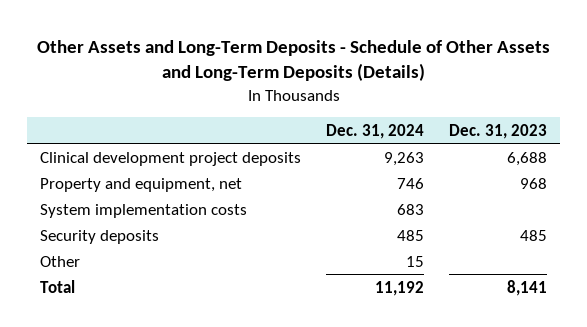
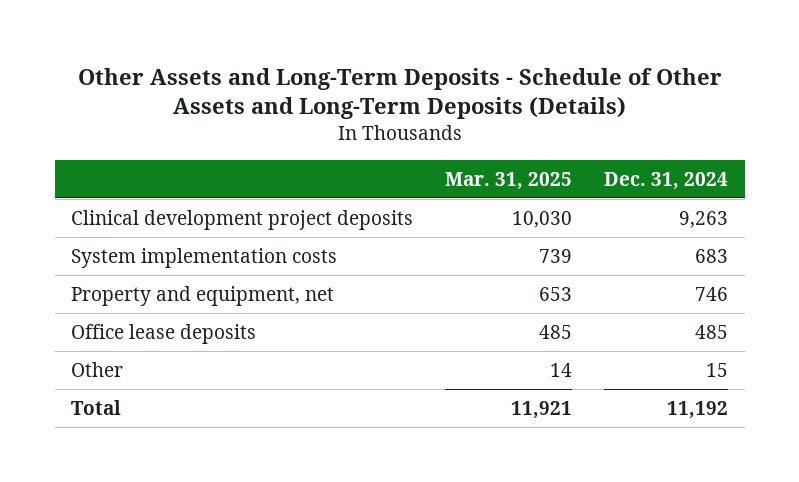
[449,123,548,139] Dec. 31, 2023 -> none
none -> [445,171,573,190] Mar. 31, 2025
[39,177,242,192] Property and equipment, net -> [70,285,334,306] Property and equipment, net
[39,229,159,244] Security deposits -> [70,323,256,344] Office lease deposits

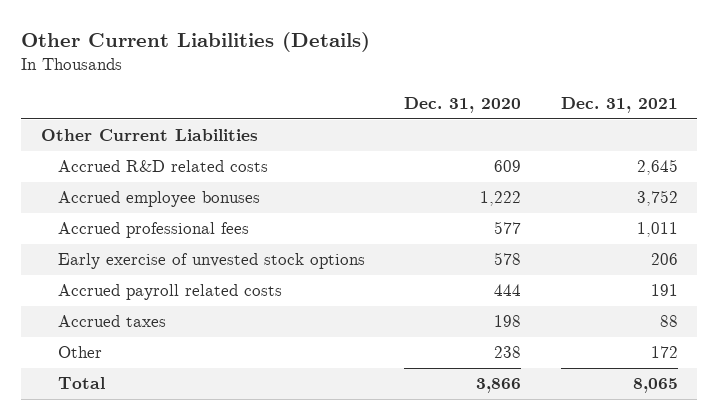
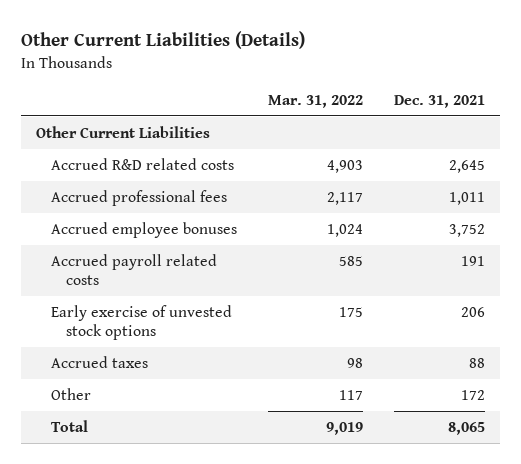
[404,97,522,114] Dec. 31, 2020 -> none
none -> [268,94,364,108] Mar. 31, 2022
[57,191,260,208] Accrued employee bonuses -> [51,221,238,238] Accrued employee bonuses
[57,253,365,270] Early exercise of unvested stock options -> [51,304,233,341] Early exercise of unvested stock options

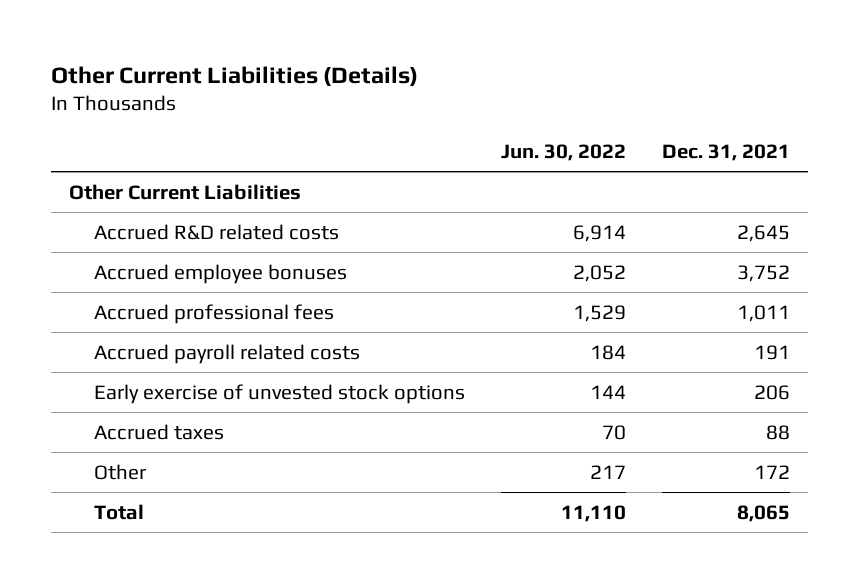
[268,94,364,108] Mar. 31, 2022 -> none
none -> [500,143,626,161] Jun. 30, 2022
[51,189,228,206] Accrued professional fees -> [93,303,334,324] Accrued professional fees

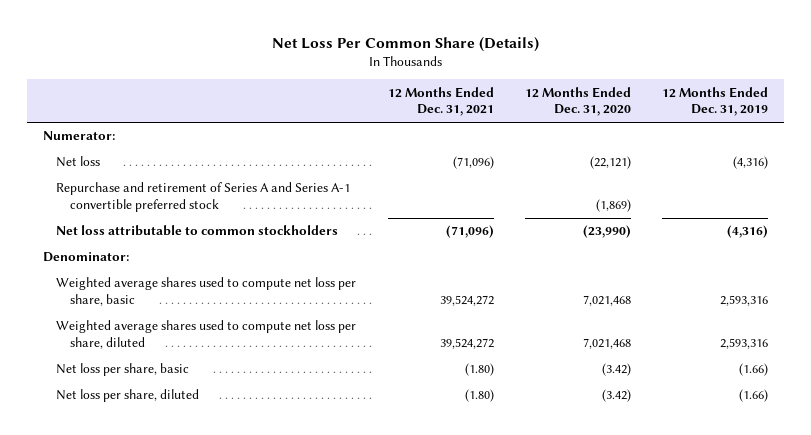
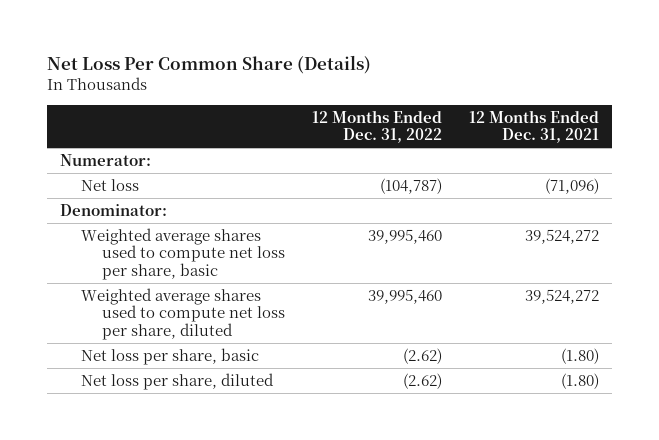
[524,86,631,117] 12 Months Ended Dec. 31, 2020 -> none
[662,86,769,117] 12 Months Ended Dec. 31, 2019 -> none
none -> [311,109,442,143] 12 Months Ended Dec. 31, 2022
[56,182,351,212] Repurchase and retirement of Series A and Series A-1 convertible preferred stock -> none
[56,225,339,237] Net loss attributable to common stockholders -> none

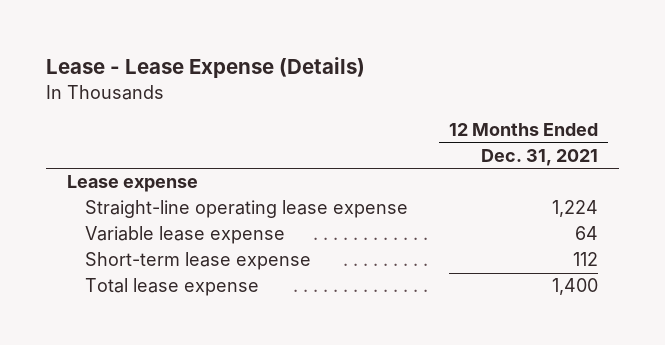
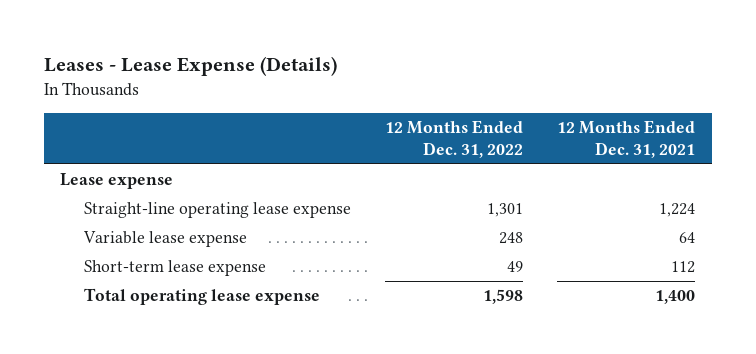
[46,57,366,79] Lease - Lease Expense (Details) -> [43,56,337,77] Leases - Lease Expense (Details)
none -> [385,119,524,159] 12 Months Ended Dec. 31, 2022
[84,278,259,297] Total lease expense -> [84,288,321,306] Total operating lease expense

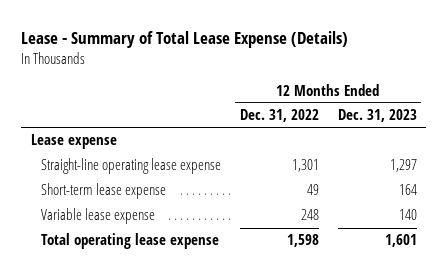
[43,56,337,77] Leases - Lease Expense (Details) -> [21,31,349,49] Lease - Summary of Total Lease Expense (Details)
[557,119,696,159] 12 Months Ended Dec. 31, 2021 -> none
none -> [337,109,417,123] Dec. 31, 2023
[83,231,248,248] Variable lease expense -> [41,208,156,225] Variable lease expense

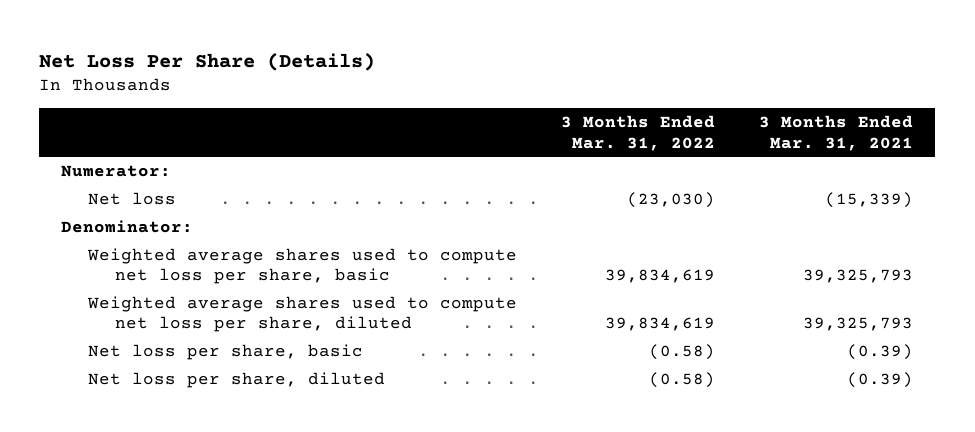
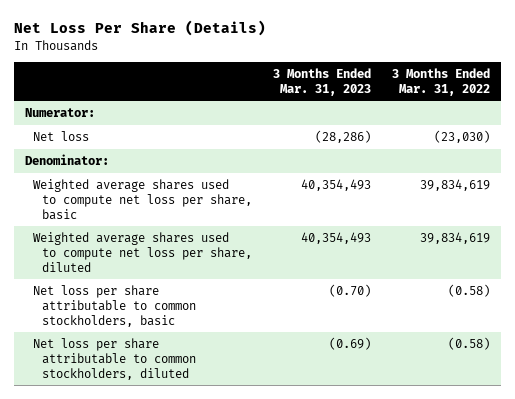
[759,115,914,151] 3 Months Ended Mar. 31, 2021 -> none
none -> [273,67,372,96] 3 Months Ended Mar. 31, 2023
[88,343,364,360] Net loss per share, basic -> [33,285,196,327] Net loss per share attributable to common stockholders, basic
[88,371,386,388] Net loss per share, diluted -> [33,338,196,380] Net loss per share attributable to common stockholders, diluted

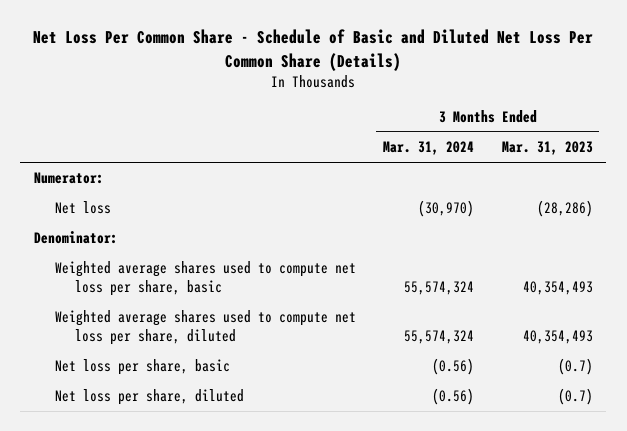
[14,20,267,37] Net Loss Per Share (Details) -> [33,29,594,71] Net Loss Per Common Share - Schedule of Basic and Diluted Net Loss Per Common Share (Details)
[392,67,491,96] 3 Months Ended Mar. 31, 2022 -> none
none -> [383,141,475,156] Mar. 31, 2024
[33,285,196,327] Net loss per share attributable to common stockholders, basic -> [54,359,230,376] Net loss per share, basic
[329,284,372,298] (0.70) -> [557,358,593,376] (0.7)
[33,338,196,380] Net loss per share attributable to common stockholders, diluted -> [54,389,244,406] Net loss per share, diluted
[329,337,372,351] (0.69) -> [557,388,593,406] (0.7)

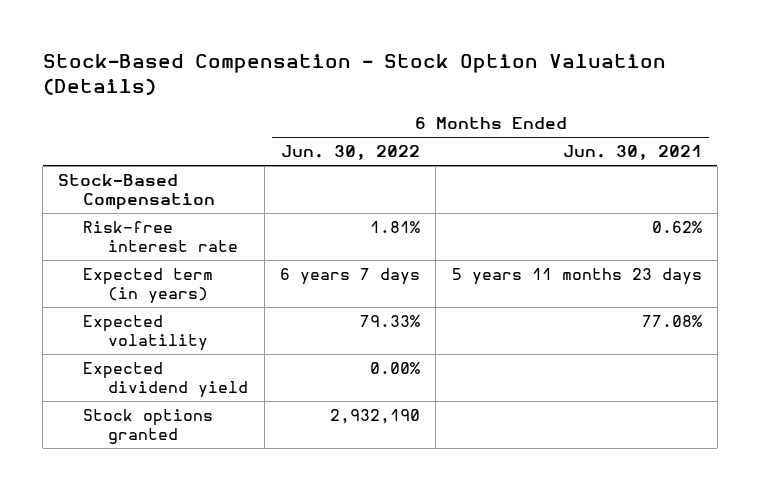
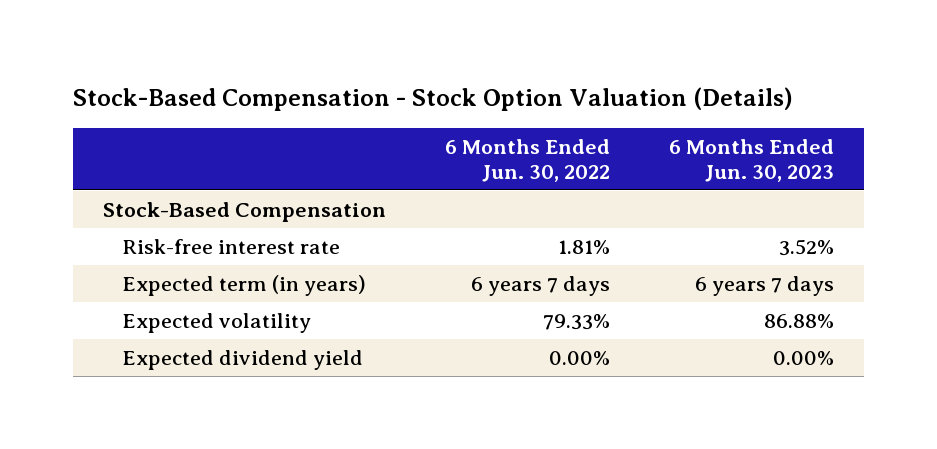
[562,145,702,161] Jun. 30, 2021 -> none
none -> [669,138,835,182] 6 Months Ended Jun. 30, 2023
[83,409,214,444] Stock options granted -> none

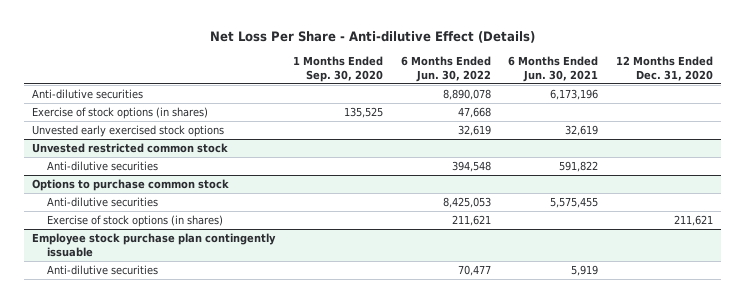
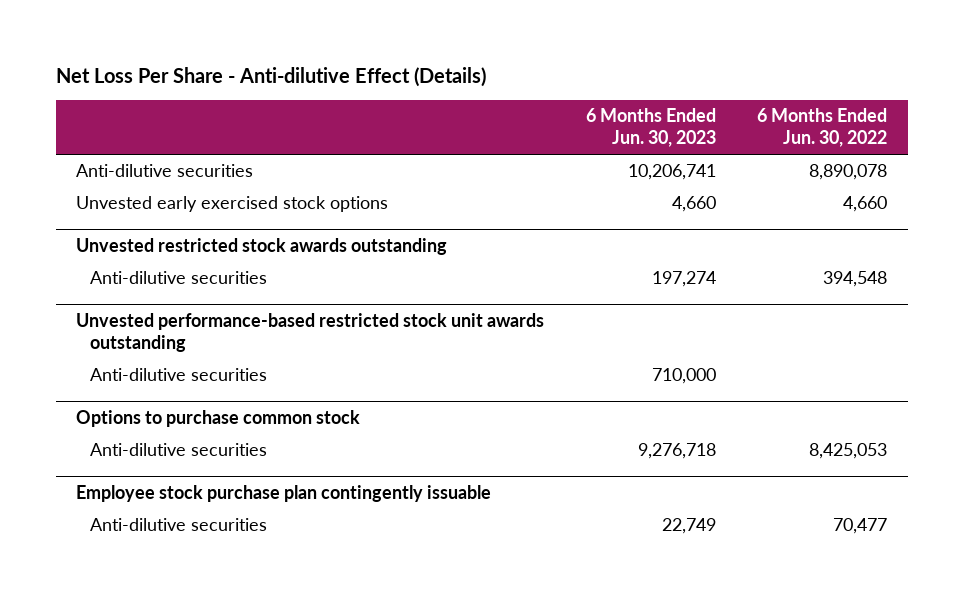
[293,55,384,82] 1 Months Ended Sep. 30, 2020 -> none
[508,55,599,82] 6 Months Ended Jun. 30, 2021 -> none
[615,55,713,81] 12 Months Ended Dec. 31, 2020 -> none
none -> [585,108,716,148] 6 Months Ended Jun. 30, 2023
[32,107,209,120] Exercise of stock options (in shares) -> none
[457,125,491,137] 32,619 -> [843,196,888,213] 4,660
[32,143,229,154] Unvested restricted common stock -> [76,238,448,256] Unvested restricted stock awards outstanding
none -> [76,313,545,353] Unvested performance-based restricted stock unit awards outstanding
none -> [90,368,268,382] Anti-dilutive securities
[46,215,223,228] Exercise of stock options (in shares) -> none

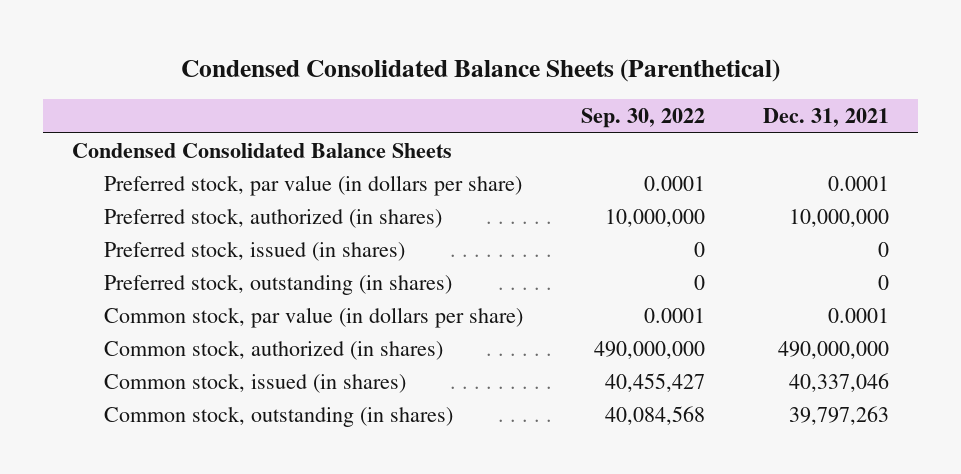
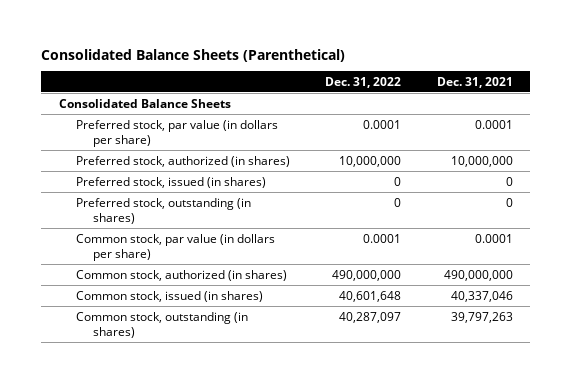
[180,59,780,83] Condensed Consolidated Balance Sheets (Parenthetical) -> [40,48,345,62] Consolidated Balance Sheets (Parenthetical)
[581,108,706,129] Sep. 30, 2022 -> none
none -> [325,76,402,88] Dec. 31, 2022
[72,142,453,158] Condensed Consolidated Balance Sheets -> [58,98,231,108] Consolidated Balance Sheets

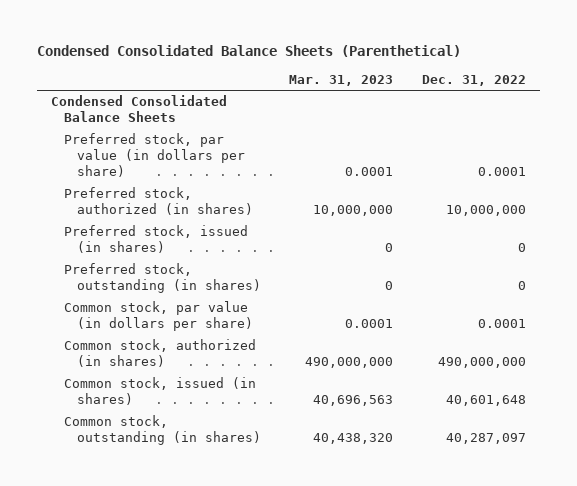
[40,48,345,62] Consolidated Balance Sheets (Parenthetical) -> [36,44,461,57] Condensed Consolidated Balance Sheets (Parenthetical)
[436,76,513,88] Dec. 31, 2021 -> none
none -> [289,74,394,86] Mar. 31, 2023
[58,98,231,108] Consolidated Balance Sheets -> [50,95,227,123] Condensed Consolidated Balance Sheets

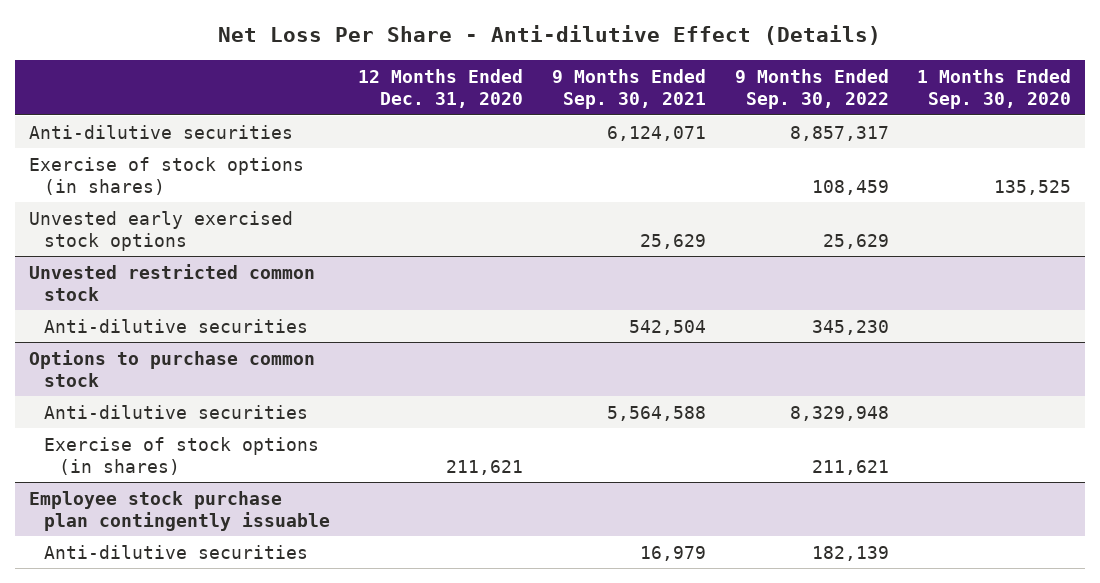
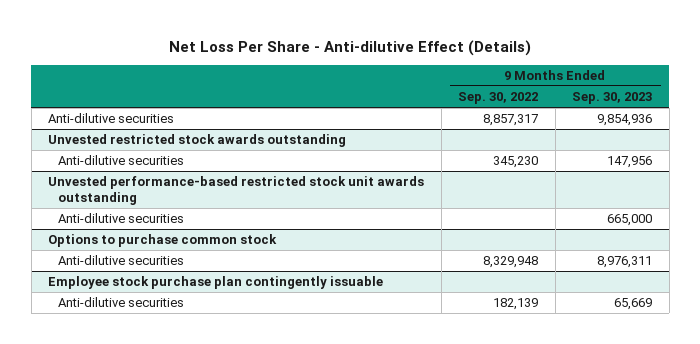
[358,69,524,109] 12 Months Ended Dec. 31, 2020 -> none
[551,69,706,110] 9 Months Ended Sep. 30, 2021 -> none
[917,69,1072,110] 1 Months Ended Sep. 30, 2020 -> none
none -> [572,92,653,105] Sep. 30, 2023
[28,156,304,195] Exercise of stock options (in shares) -> none
[28,210,293,251] Unvested early exercised stock options -> none
[28,263,315,301] Unvested restricted common stock -> [48,134,347,148] Unvested restricted stock awards outstanding
none -> [48,176,425,206] Unvested performance-based restricted stock unit awards outstanding
none -> [58,213,185,224] Anti-dilutive securities
[43,436,319,475] Exercise of stock options (in shares) -> none

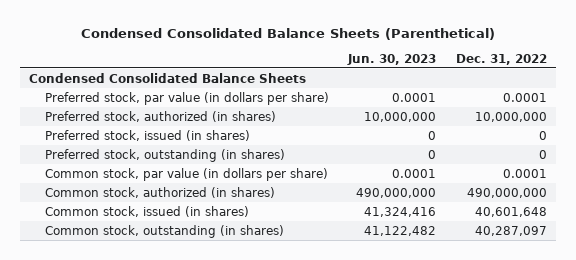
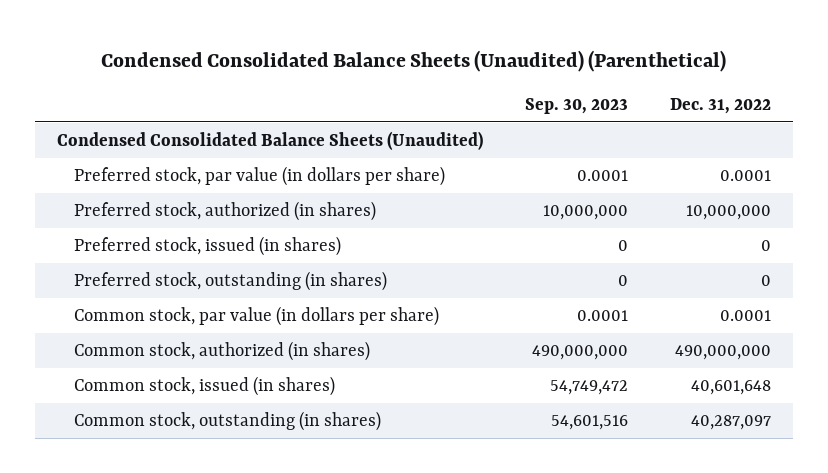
[81,27,496,40] Condensed Consolidated Balance Sheets (Parenthetical) -> [101,49,727,72] Condensed Consolidated Balance Sheets (Unaudited) (Parenthetical)
[347,53,437,65] Jun. 30, 2023 -> none
none -> [525,98,629,115] Sep. 30, 2023
[29,72,307,83] Condensed Consolidated Balance Sheets -> [56,131,483,151] Condensed Consolidated Balance Sheets (Unaudited)

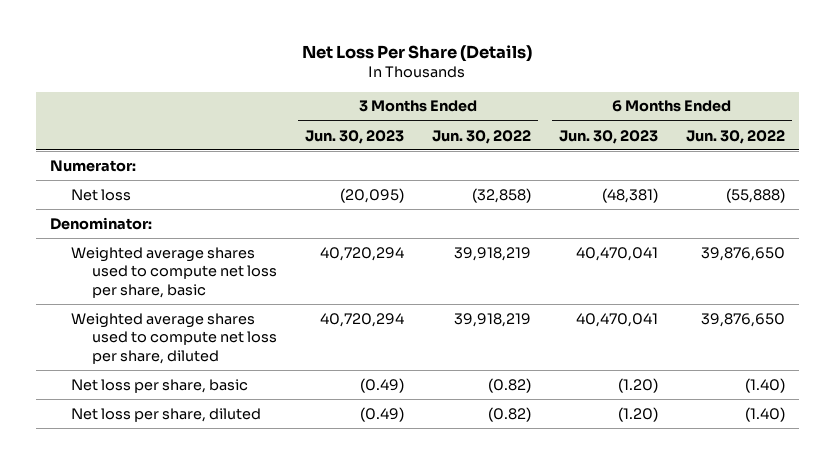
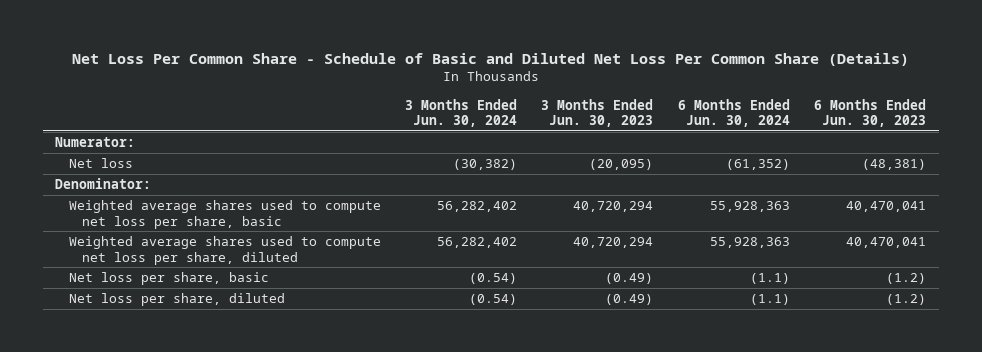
[302,44,533,62] Net Loss Per Share (Details) -> [71,52,909,66] Net Loss Per Common Share - Schedule of Basic and Diluted Net Loss Per Common Share (Details)
[431,129,531,144] Jun. 30, 2022 -> none
[686,129,786,144] Jun. 30, 2022 -> none
none -> [404,98,517,128] 3 Months Ended Jun. 30, 2024
none -> [677,98,790,128] 6 Months Ended Jun. 30, 2024
[617,377,658,393] (1.20) -> [886,273,927,285] (1.2)
[617,406,658,422] (1.20) -> [886,294,927,306] (1.2)

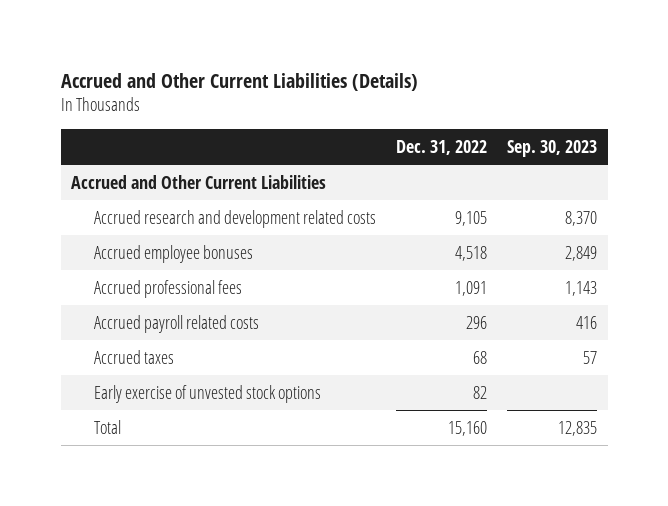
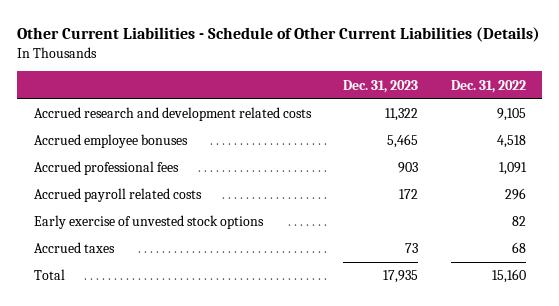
[60,72,418,91] Accrued and Other Current Liabilities (Details) -> [17,26,541,42] Other Current Liabilities - Schedule of Other Current Liabilities (Details)
[507,139,598,157] Sep. 30, 2023 -> none
none -> [343,79,419,93] Dec. 31, 2023
[71,174,327,189] Accrued and Other Current Liabilities -> none
[93,349,174,364] Accrued taxes -> [33,242,115,254] Accrued taxes

